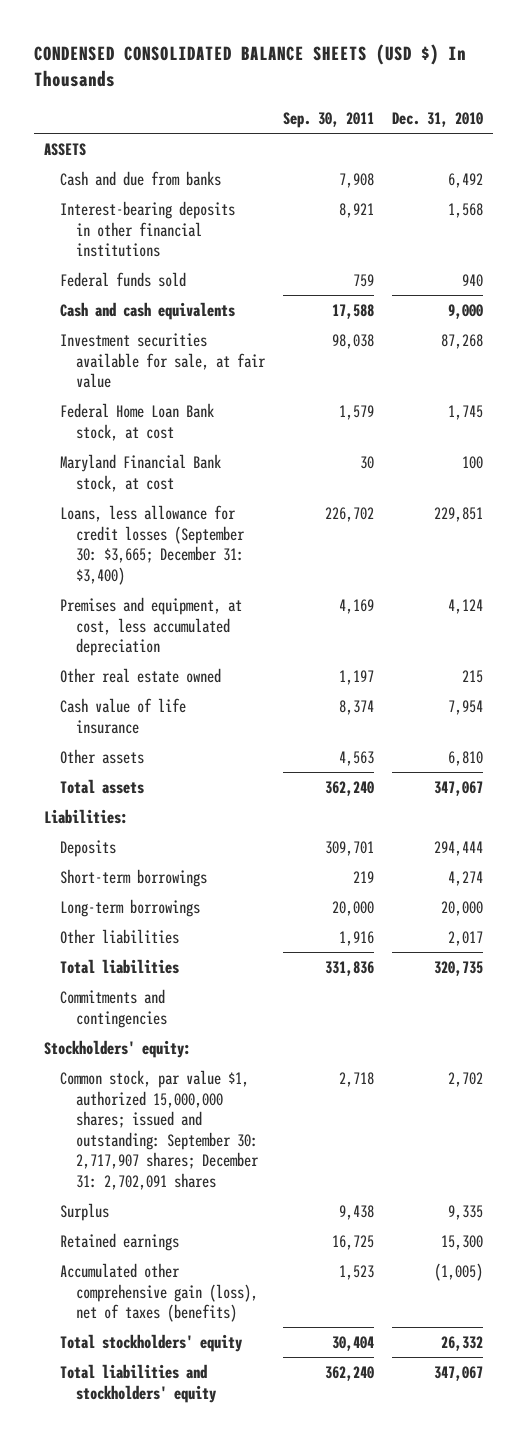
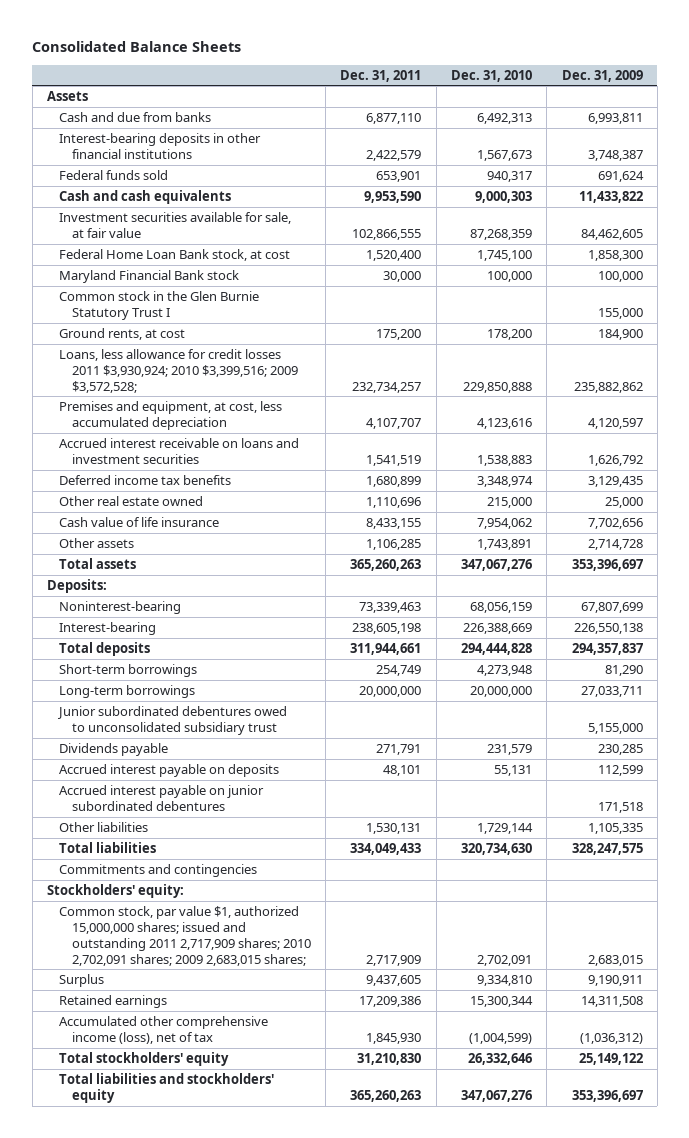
[34,44,467,88] CONDENSED CONSOLIDATED BALANCE SHEETS (USD $) In Thousands -> [32,40,242,52] Consolidated Balance Sheets
[283,111,375,128] Sep. 30, 2011 -> none
none -> [340,69,422,82] Dec. 31, 2011
none -> [561,69,643,82] Dec. 31, 2009
[43,809,128,825] Liabilities: -> none
[43,143,86,157] ASSETS -> [46,90,88,101] Assets
[448,173,484,189] 6,492 -> [476,112,532,124] 6,492,313
[448,203,484,219] 1,568 -> [476,149,532,161] 1,567,673
[462,274,484,288] 940 -> [486,170,532,182] 940,317
[448,304,484,320] 9,000 -> [474,190,532,203] 9,000,303
[441,334,484,350] 87,268 -> [469,228,532,240] 87,268,359
[448,405,484,421] 1,745 -> [476,249,532,261] 1,745,100
[59,454,221,492] Maryland Financial Bank stock, at cost -> [59,269,240,283] Maryland Financial Bank stock
[462,456,484,470] 100 -> [486,270,532,282] 100,000
none -> [59,290,260,320] Common stock in the Glen Burnie Statutory Trust I
none -> [59,327,186,340] Ground rents, at cost
[59,505,245,585] Loans, less allowance for credit losses (September 30: $3,665; December 31: $3,400) -> [59,348,298,393] Loans, less allowance for credit losses 2011 $3,930,924; 2010 $3,399,516; 2009 $3,572,528;
[434,507,484,523] 229,851 -> [462,381,532,393] 229,850,888
[448,599,484,615] 4,124 -> [476,417,532,429] 4,123,616
none -> [59,437,300,464] Accrued interest receivable on loans and investment securities
none -> [59,474,232,485] Deferred income tax benefits
[462,670,484,684] 215 -> [486,496,532,508] 215,000
[448,700,484,716] 7,954 -> [476,517,532,529] 7,954,062
[448,751,484,767] 6,810 -> [476,538,532,550] 1,743,891
[434,781,484,797] 347,067 -> [460,558,532,571] 347,067,276
none -> [46,578,107,593] Deposits:
none -> [59,600,182,614] Noninterest-bearing
none -> [59,621,157,635] Interest-bearing
[59,840,116,858] Deposits -> [59,641,151,656] Total deposits
[434,841,484,857] 294,444 -> [460,642,532,655] 294,444,828
[448,871,484,887] 4,274 -> [476,664,532,676] 4,273,948
[441,901,484,917] 20,000 -> [469,685,532,697] 20,000,000
none -> [57,705,288,735] Junior subordinated debentures owed to unconsolidated subsidiary trust
none -> [59,742,169,756] Dividends payable
none -> [59,763,280,777] Accrued interest payable on deposits
none -> [59,784,265,811] Accrued interest payable on junior subordinated debentures
[448,931,484,947] 2,017 -> [476,822,533,834] 1,729,144
[434,961,484,977] 320,735 -> [460,842,532,855] 320,734,630
[59,1070,259,1190] Common stock, par value $1, authorized 15,000,000 shares; issued and outstanding: September 30: 2,717,907 shares; December 31: 2,702,091 shares -> [59,905,311,966] Common stock, par value $1, authorized 15,000,000 shares; issued and outstanding 2011 2,717,909 shares; 2010 2,702,091 shares; 2009 2,683,015 shares;
[448,1072,484,1088] 2,702 -> [476,954,532,966] 2,702,091
[448,1205,484,1221] 9,335 -> [476,974,532,986] 9,334,810
[441,1235,484,1251] 15,300 -> [469,995,533,1007] 15,300,344
[59,1263,258,1323] Accumulated other comprehensive gain (loss), net of taxes (benefits) -> [59,1015,269,1044] Accumulated other comprehensive income (loss), net of tax
[434,1263,484,1282] (1,005) -> [468,1032,532,1044] (1,004,599)
[441,1336,484,1352] 26,332 -> [467,1052,532,1065] 26,332,646
[434,1366,484,1382] 347,067 -> [460,1089,532,1102] 347,067,276

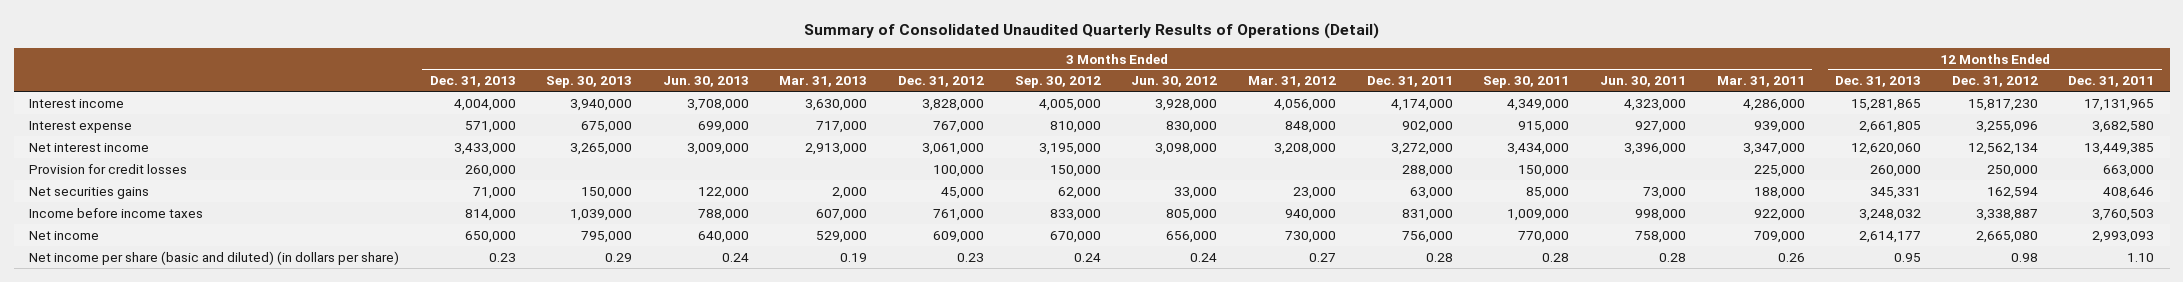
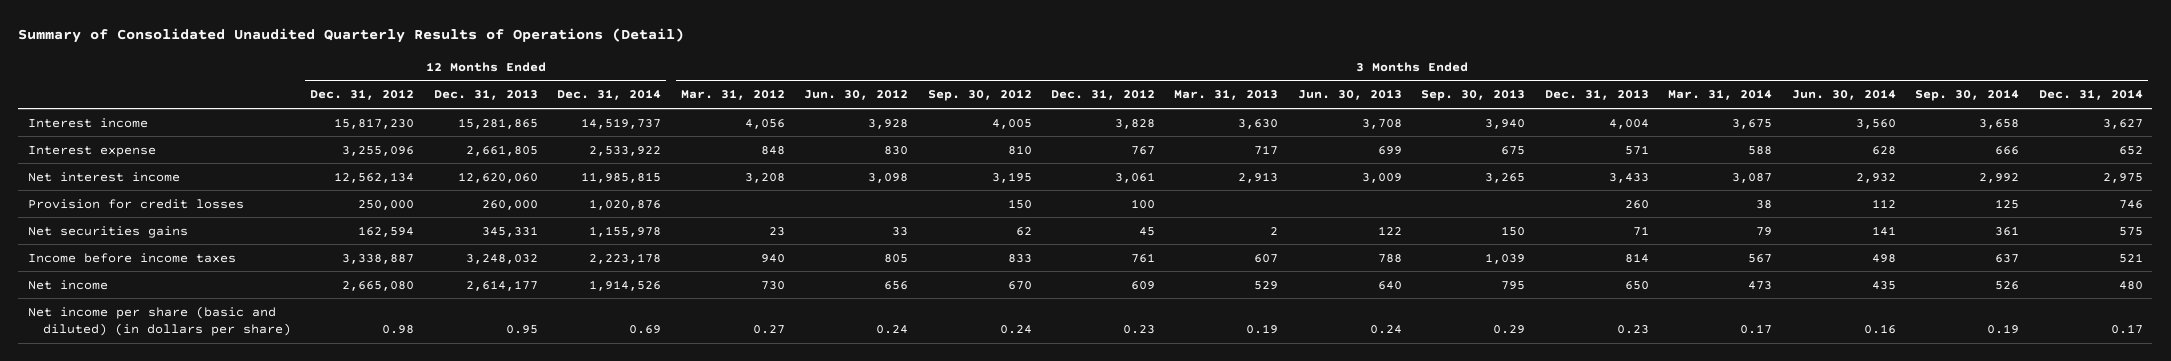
[1366,76,1453,88] Dec. 31, 2011 -> none
[1483,76,1570,89] Sep. 30, 2011 -> none
[1599,76,1686,88] Jun. 30, 2011 -> none
[1716,76,1805,88] Mar. 31, 2011 -> none
[2068,76,2155,88] Dec. 31, 2011 -> none
none -> [557,89,662,101] Dec. 31, 2014
none -> [1668,89,1773,101] Mar. 31, 2014
none -> [1791,89,1896,101] Jun. 30, 2014
none -> [1915,89,2020,102] Sep. 30, 2014
none -> [2038,89,2143,101] Dec. 31, 2014
[453,98,516,111] 4,004,000 -> [1608,118,1649,129] 4,004
[570,98,633,111] 3,940,000 -> [1485,118,1526,129] 3,940
[686,98,749,111] 3,708,000 -> [1361,118,1402,129] 3,708
[805,98,868,111] 3,630,000 -> [1238,118,1279,129] 3,630
[922,98,985,111] 3,828,000 -> [1115,118,1156,129] 3,828
[1038,98,1101,111] 4,005,000 -> [991,118,1032,129] 4,005
[1155,98,1218,111] 3,928,000 -> [868,118,909,129] 3,928
[1273,98,1336,111] 4,056,000 -> [744,118,785,129] 4,056
[464,120,516,133] 571,000 -> [1624,144,1649,155] 571
[581,120,633,133] 675,000 -> [1501,145,1526,155] 675
[697,120,749,133] 699,000 -> [1377,145,1402,155] 699
[816,120,868,133] 717,000 -> [1254,144,1279,155] 717
[933,120,985,133] 767,000 -> [1131,145,1156,155] 767
[1049,120,1101,133] 810,000 -> [1007,144,1032,155] 810
[1166,120,1218,133] 830,000 -> [884,145,909,155] 830
[1284,120,1336,133] 848,000 -> [760,145,785,155] 848
[453,142,516,155] 3,433,000 -> [1608,172,1649,183] 3,433
[570,142,633,155] 3,265,000 -> [1485,172,1526,183] 3,265
[686,142,749,155] 3,009,000 -> [1361,172,1402,183] 3,009
[805,142,868,155] 2,913,000 -> [1238,171,1279,183] 2,913
[922,142,985,155] 3,061,000 -> [1115,171,1156,183] 3,061
[1038,142,1101,155] 3,195,000 -> [991,171,1032,183] 3,195
[1155,142,1218,155] 3,098,000 -> [868,172,909,183] 3,098
[1273,142,1336,155] 3,208,000 -> [744,172,785,183] 3,208
[464,164,516,177] 260,000 -> [1624,199,1649,209] 260
[933,164,985,177] 100,000 -> [1131,198,1156,209] 100
[1049,164,1101,177] 150,000 -> [1007,198,1032,209] 150
[472,186,516,199] 71,000 -> [1632,225,1649,236] 71
[581,186,633,199] 150,000 -> [1501,225,1526,236] 150
[697,186,749,199] 122,000 -> [1377,225,1402,235] 122
[832,186,868,199] 2,000 -> [1270,226,1279,235] 2
[941,186,985,199] 45,000 -> [1139,226,1156,236] 45
[1057,186,1101,199] 62,000 -> [1015,226,1032,236] 62
[1174,186,1218,199] 33,000 -> [892,226,909,236] 33
[1292,186,1336,199] 23,000 -> [768,226,785,236] 23
[464,208,516,221] 814,000 -> [1624,252,1649,263] 814
[570,208,633,221] 1,039,000 -> [1485,252,1526,264] 1,039
[697,208,749,221] 788,000 -> [1377,253,1402,263] 788
[816,208,868,221] 607,000 -> [1254,253,1279,263] 607
[933,208,985,221] 761,000 -> [1131,252,1156,263] 761
[1049,208,1101,221] 833,000 -> [1007,253,1032,263] 833
[1166,208,1218,221] 805,000 -> [884,253,909,263] 805
[1284,208,1336,221] 940,000 -> [760,253,785,263] 940
[464,230,516,243] 650,000 -> [1624,280,1649,290] 650
[581,230,633,243] 795,000 -> [1501,280,1526,290] 795
[697,230,749,243] 640,000 -> [1377,280,1402,290] 640
[816,230,868,243] 529,000 -> [1254,280,1279,290] 529
[933,230,985,243] 609,000 -> [1131,280,1156,290] 609
[1049,230,1101,243] 670,000 -> [1007,280,1032,290] 670
[1166,230,1218,243] 656,000 -> [884,280,909,290] 656
[1284,230,1336,243] 730,000 -> [760,280,785,290] 730

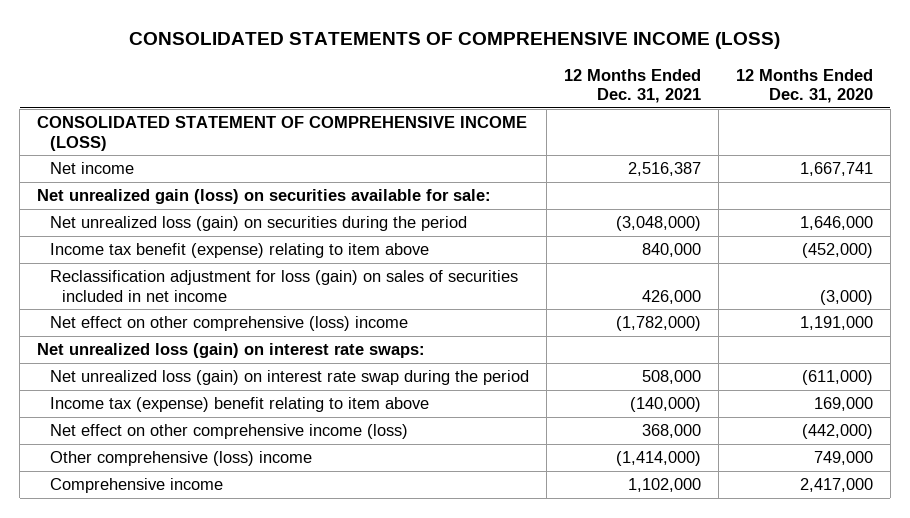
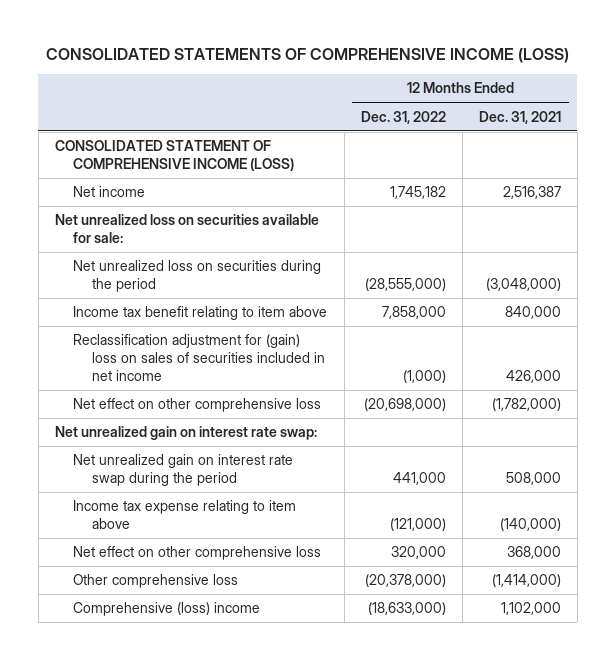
[735,68,873,104] 12 Months Ended Dec. 31, 2020 -> none
none -> [360,110,446,124] Dec. 31, 2022
[37,188,492,204] Net unrealized gain (loss) on securities available for sale: -> [54,214,319,244] Net unrealized loss on securities available for sale:
[49,215,467,231] Net unrealized loss (gain) on securities during the period -> [73,260,322,293] Net unrealized loss on securities during the period
[49,242,429,258] Income tax benefit (expense) relating to item above -> [73,306,328,321] Income tax benefit relating to item above
[49,269,518,302] Reclassification adjustment for loss (gain) on sales of securities included in net income -> [73,334,325,382] Reclassification adjustment for (gain) loss on sales of securities included in net income
[49,315,408,331] Net effect on other comprehensive (loss) income -> [73,398,322,413] Net effect on other comprehensive loss
[37,342,426,358] Net unrealized loss (gain) on interest rate swaps: -> [54,426,317,441] Net unrealized gain on interest rate swap:
[49,369,529,385] Net unrealized loss (gain) on interest rate swap during the period -> [73,454,294,487] Net unrealized gain on interest rate swap during the period
[49,396,429,412] Income tax (expense) benefit relating to item above -> [73,500,297,530] Income tax expense relating to item above
[49,423,408,439] Net effect on other comprehensive income (loss) -> [73,546,322,561] Net effect on other comprehensive loss
[49,450,312,466] Other comprehensive (loss) income -> [73,574,239,589] Other comprehensive loss
[49,477,223,493] Comprehensive income -> [73,602,261,617] Comprehensive (loss) income

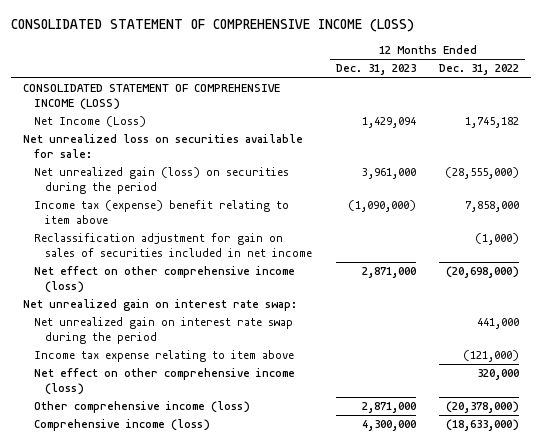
[45,48,569,64] CONSOLIDATED STATEMENTS OF COMPREHENSIVE INCOME (LOSS) -> [10,19,414,33] CONSOLIDATED STATEMENT OF COMPREHENSIVE INCOME (LOSS)
[478,110,561,124] Dec. 31, 2021 -> none
none -> [335,64,416,76] Dec. 31, 2023
[73,186,146,198] Net income -> [34,116,147,128] Net Income (Loss)
[73,260,322,293] Net unrealized loss on securities during the period -> [34,167,290,195] Net unrealized gain (loss) on securities during the period
[73,306,328,321] Income tax benefit relating to item above -> [34,200,290,225] Income tax (expense) benefit relating to item above
[73,334,325,382] Reclassification adjustment for (gain) loss on sales of securities included in net income -> [34,233,313,258] Reclassification adjustment for gain on sales of securities included in net income
[73,398,322,413] Net effect on other comprehensive loss -> [34,266,296,294] Net effect on other comprehensive income (loss)
[73,546,322,561] Net effect on other comprehensive loss -> [34,368,296,396] Net effect on other comprehensive income (loss)
[73,574,239,589] Other comprehensive loss -> [34,401,251,414] Other comprehensive income (loss)
[73,602,261,617] Comprehensive (loss) income -> [34,419,211,432] Comprehensive income (loss)

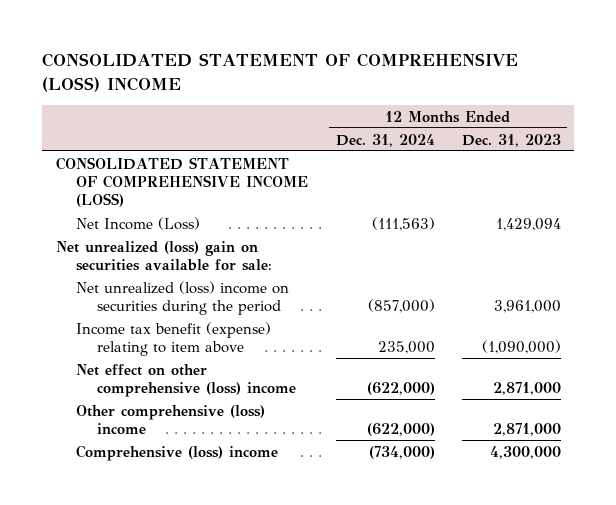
[10,19,414,33] CONSOLIDATED STATEMENT OF COMPREHENSIVE INCOME (LOSS) -> [42,52,519,92] CONSOLIDATED STATEMENT OF COMPREHENSIVE (LOSS) INCOME
[439,64,520,76] Dec. 31, 2022 -> none
none -> [335,133,435,147] Dec. 31, 2024
[34,233,313,258] Reclassification adjustment for gain on sales of securities included in net income -> none
[22,299,297,312] Net unrealized gain on interest rate swap: -> none
[34,317,294,345] Net unrealized gain on interest rate swap during the period -> none
[34,350,295,363] Income tax expense relating to item above -> none
[34,368,296,396] Net effect on other comprehensive income (loss) -> none
[22,134,303,159] Net unrealized loss on securities available for sale: -> [55,240,273,272] Net unrealized (loss) gain on securities available for sale:
[34,167,290,195] Net unrealized gain (loss) on securities during the period -> [76,280,290,316] Net unrealized (loss) income on securities during the period
[34,200,290,225] Income tax (expense) benefit relating to item above -> [76,321,272,357] Income tax benefit (expense) relating to item above
[34,266,296,294] Net effect on other comprehensive income (loss) -> [76,363,297,398] Net effect on other comprehensive (loss) income
[34,401,251,414] Other comprehensive income (loss) -> [76,404,266,435] Other comprehensive (loss) income
[34,419,211,432] Comprehensive income (loss) -> [76,444,279,461] Comprehensive (loss) income

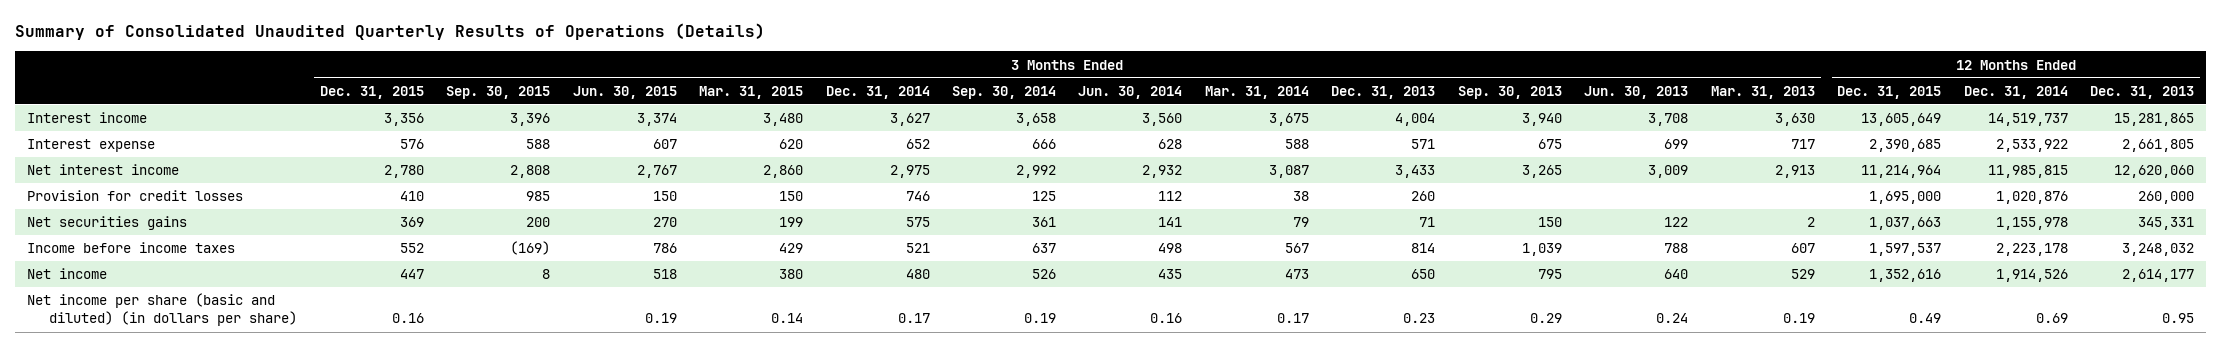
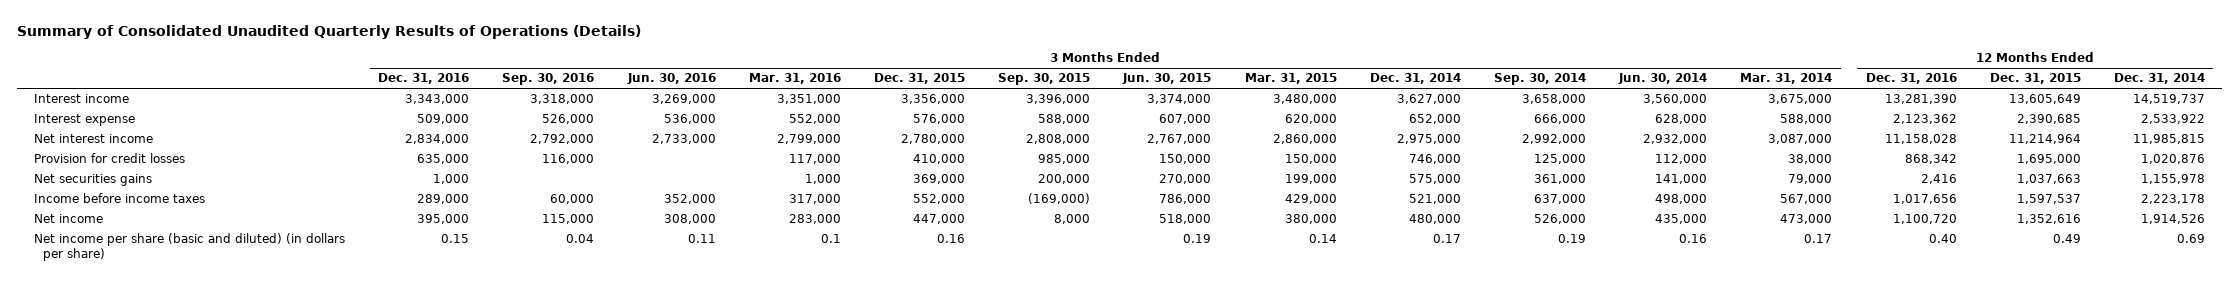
[1331,85,1436,99] Dec. 31, 2013 -> none
[1457,85,1562,99] Sep. 30, 2013 -> none
[1584,85,1689,99] Jun. 30, 2013 -> none
[1710,85,1815,99] Mar. 31, 2013 -> none
[2090,85,2195,99] Dec. 31, 2013 -> none
none -> [378,73,470,85] Dec. 31, 2016
none -> [502,73,595,86] Sep. 30, 2016
none -> [626,73,716,85] Jun. 30, 2016
none -> [748,73,841,85] Mar. 31, 2016
none -> [1865,73,1957,85] Dec. 31, 2016
[383,113,424,127] 3,356 -> [900,94,965,105] 3,356,000
[510,113,551,127] 3,396 -> [1026,94,1091,105] 3,396,000
[636,113,677,127] 3,374 -> [1147,94,1212,105] 3,374,000
[763,113,804,127] 3,480 -> [1272,94,1337,105] 3,480,000
[889,113,930,127] 3,627 -> [1396,94,1461,105] 3,627,000
[1016,113,1057,127] 3,658 -> [1521,94,1586,105] 3,658,000
[1142,113,1183,127] 3,560 -> [1643,94,1708,105] 3,560,000
[1268,113,1309,127] 3,675 -> [1768,94,1833,105] 3,675,000
[399,139,424,150] 576 -> [912,114,965,125] 576,000
[526,139,551,150] 588 -> [1038,114,1091,125] 588,000
[652,139,677,150] 607 -> [1159,114,1212,125] 607,000
[779,139,804,150] 620 -> [1284,114,1337,125] 620,000
[905,139,930,150] 652 -> [1408,114,1461,125] 652,000
[1032,139,1057,150] 666 -> [1533,114,1586,125] 666,000
[1158,139,1183,150] 628 -> [1655,114,1708,125] 628,000
[1284,139,1309,150] 588 -> [1780,114,1833,125] 588,000
[383,165,424,179] 2,780 -> [900,134,965,145] 2,780,000
[510,165,551,179] 2,808 -> [1026,134,1091,145] 2,808,000
[636,165,677,179] 2,767 -> [1147,134,1212,145] 2,767,000
[763,165,804,179] 2,860 -> [1272,134,1337,145] 2,860,000
[889,165,930,179] 2,975 -> [1396,134,1461,145] 2,975,000
[1016,165,1057,179] 2,992 -> [1521,134,1586,145] 2,992,000
[1142,165,1183,179] 2,932 -> [1643,134,1708,145] 2,932,000
[1268,165,1309,179] 3,087 -> [1768,134,1833,145] 3,087,000
[399,191,424,202] 410 -> [912,154,965,165] 410,000
[526,191,551,202] 985 -> [1038,154,1091,165] 985,000
[652,191,677,202] 150 -> [1159,154,1212,165] 150,000
[779,191,804,202] 150 -> [1284,154,1337,165] 150,000
[905,191,930,202] 746 -> [1408,154,1461,165] 746,000
[1032,191,1057,202] 125 -> [1533,154,1586,165] 125,000
[1158,191,1183,202] 112 -> [1655,154,1708,165] 112,000
[1292,191,1309,202] 38 -> [1788,154,1833,165] 38,000
[399,217,424,228] 369 -> [912,174,965,185] 369,000
[526,217,551,228] 200 -> [1038,174,1091,185] 200,000
[652,217,677,228] 270 -> [1159,174,1212,185] 270,000
[779,217,804,228] 199 -> [1284,174,1337,185] 199,000
[905,217,930,228] 575 -> [1408,174,1461,185] 575,000
[1032,217,1057,228] 361 -> [1533,174,1586,185] 361,000
[1158,217,1183,228] 141 -> [1655,174,1708,185] 141,000
[1292,217,1309,228] 79 -> [1788,174,1833,185] 79,000
[399,243,424,254] 552 -> [912,194,965,205] 552,000
[510,241,551,256] (169) -> [1028,193,1091,205] (169,000)
[652,243,677,254] 786 -> [1159,194,1212,205] 786,000
[779,243,804,254] 429 -> [1284,194,1337,205] 429,000
[905,243,930,254] 521 -> [1408,194,1461,205] 521,000
[1032,243,1057,254] 637 -> [1533,194,1586,205] 637,000
[1158,243,1183,254] 498 -> [1655,194,1708,205] 498,000
[1284,243,1309,254] 567 -> [1780,194,1833,205] 567,000
[399,269,424,280] 447 -> [912,214,965,225] 447,000
[542,269,551,280] 8 -> [1054,214,1091,225] 8,000
[652,269,677,280] 518 -> [1159,214,1212,225] 518,000
[779,269,804,280] 380 -> [1284,214,1337,225] 380,000
[905,269,930,280] 480 -> [1408,214,1461,225] 480,000
[1032,269,1057,280] 526 -> [1533,214,1586,225] 526,000
[1158,269,1183,280] 435 -> [1655,214,1708,225] 435,000
[1284,269,1309,280] 473 -> [1780,214,1833,225] 473,000

